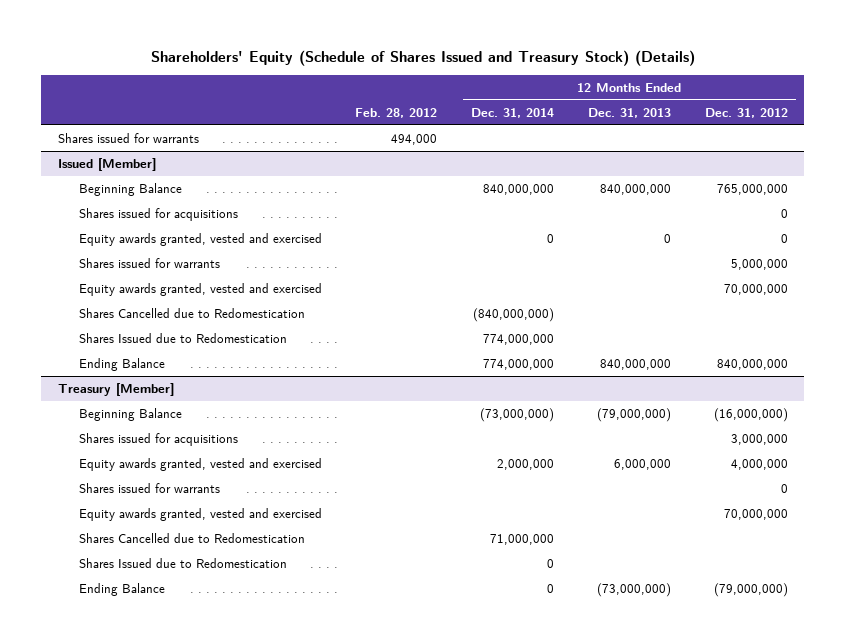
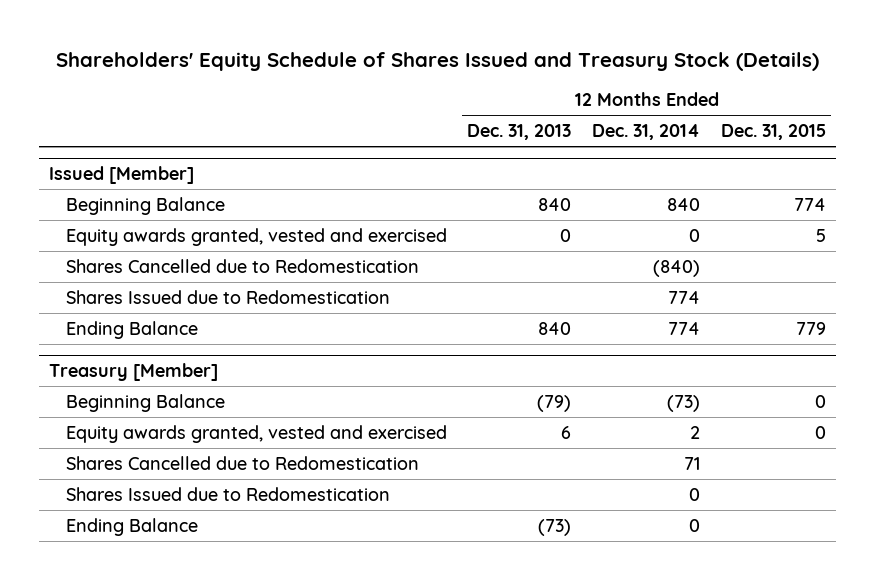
[150,49,695,66] Shareholders' Equity (Schedule of Shares Issued and Treasury Stock) (Details) -> [55,51,819,71] Shareholders' Equity Schedule of Shares Issued and Treasury Stock (Details)
[355,108,438,119] Feb. 28, 2012 -> none
[704,108,788,119] Dec. 31, 2012 -> none
none -> [720,124,826,141] Dec. 31, 2015
[58,133,200,144] Shares issued for warrants -> none
[78,208,238,222] Shares issued for acquisitions -> none
[483,184,555,196] 840,000,000 -> [667,197,701,211] 840
[599,184,671,196] 840,000,000 -> [538,197,572,211] 840
[78,258,220,269] Shares issued for warrants -> none
[78,283,322,297] Equity awards granted, vested and exercised -> none
[473,308,555,323] (840,000,000) -> [653,259,701,277] (840)
[483,334,555,346] 774,000,000 -> [668,290,701,304] 774
[483,359,555,371] 774,000,000 -> [668,321,701,335] 774
[599,359,671,371] 840,000,000 -> [538,321,572,335] 840
[78,433,238,447] Shares issued for acquisitions -> none
[78,483,220,494] Shares issued for warrants -> none
[78,508,322,522] Equity awards granted, vested and exercised -> none
[480,408,555,423] (73,000,000) -> [667,394,701,412] (73)
[596,408,671,423] (79,000,000) -> [537,394,572,412] (79)
[497,459,555,471] 2,000,000 -> [690,425,701,439] 2
[613,459,671,471] 6,000,000 -> [561,425,572,439] 6
[490,534,555,546] 71,000,000 -> [684,456,701,470] 71
[596,583,671,598] (73,000,000) -> [538,518,572,536] (73)

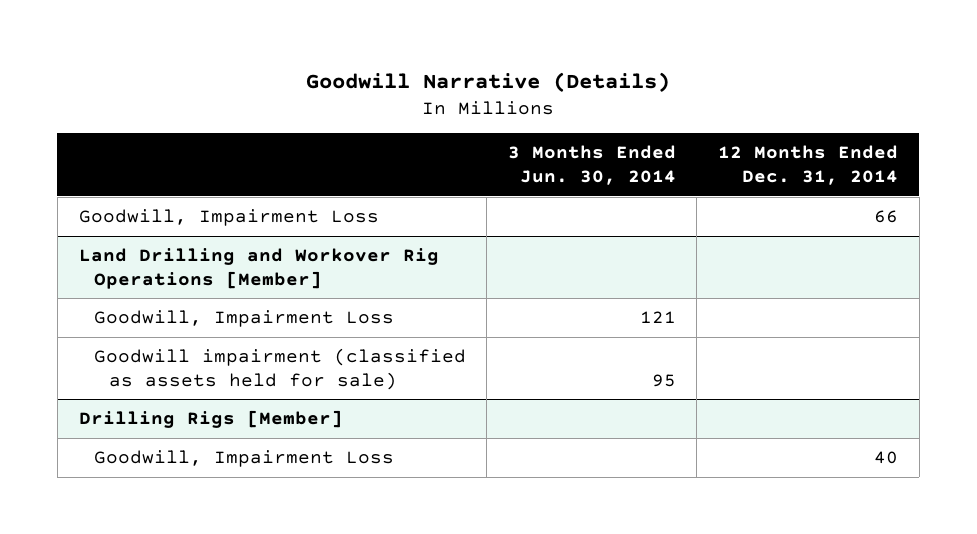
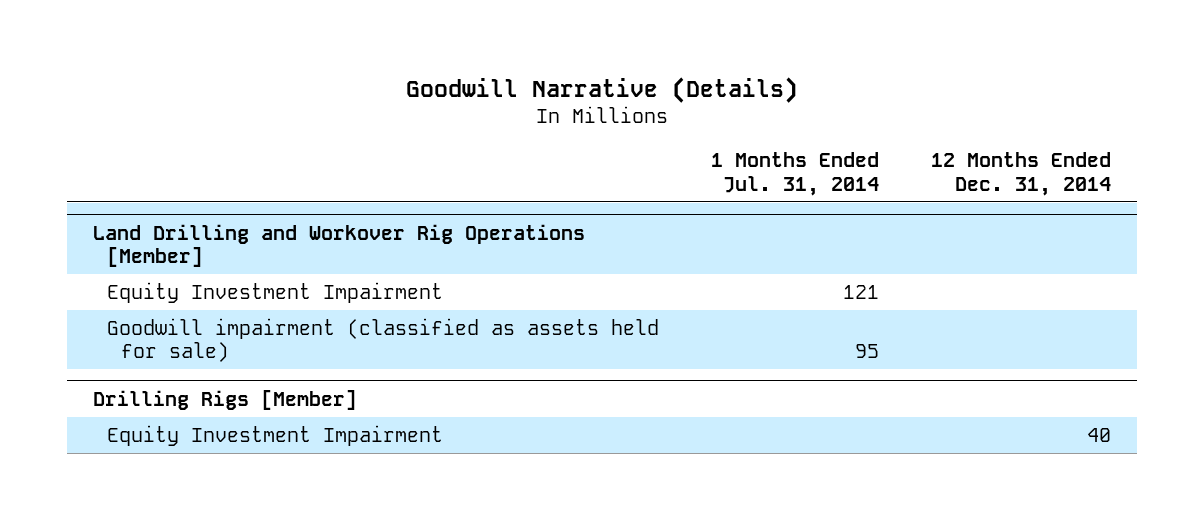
[507,145,676,186] 3 Months Ended Jun. 30, 2014 -> none
none -> [711,152,880,196] 1 Months Ended Jul. 31, 2014
[78,209,379,227] Goodwill, Impairment Loss -> none
[93,310,394,328] Goodwill, Impairment Loss -> [106,281,443,303] Equity Investment Impairment
[93,450,394,468] Goodwill, Impairment Loss -> [106,424,443,446] Equity Investment Impairment

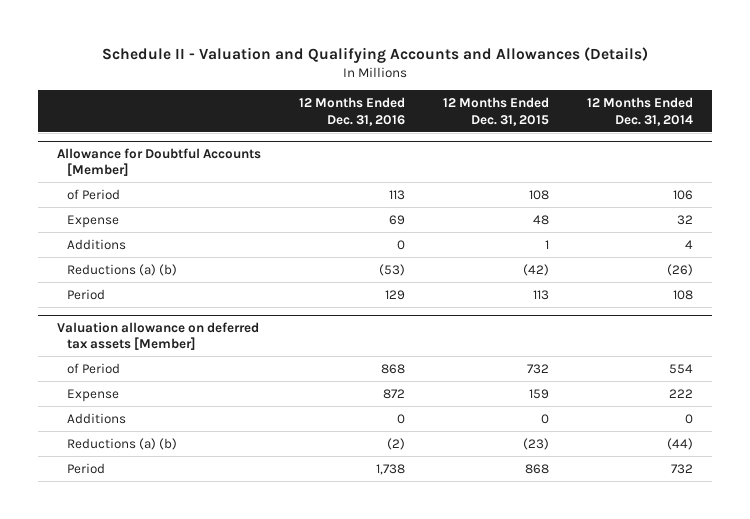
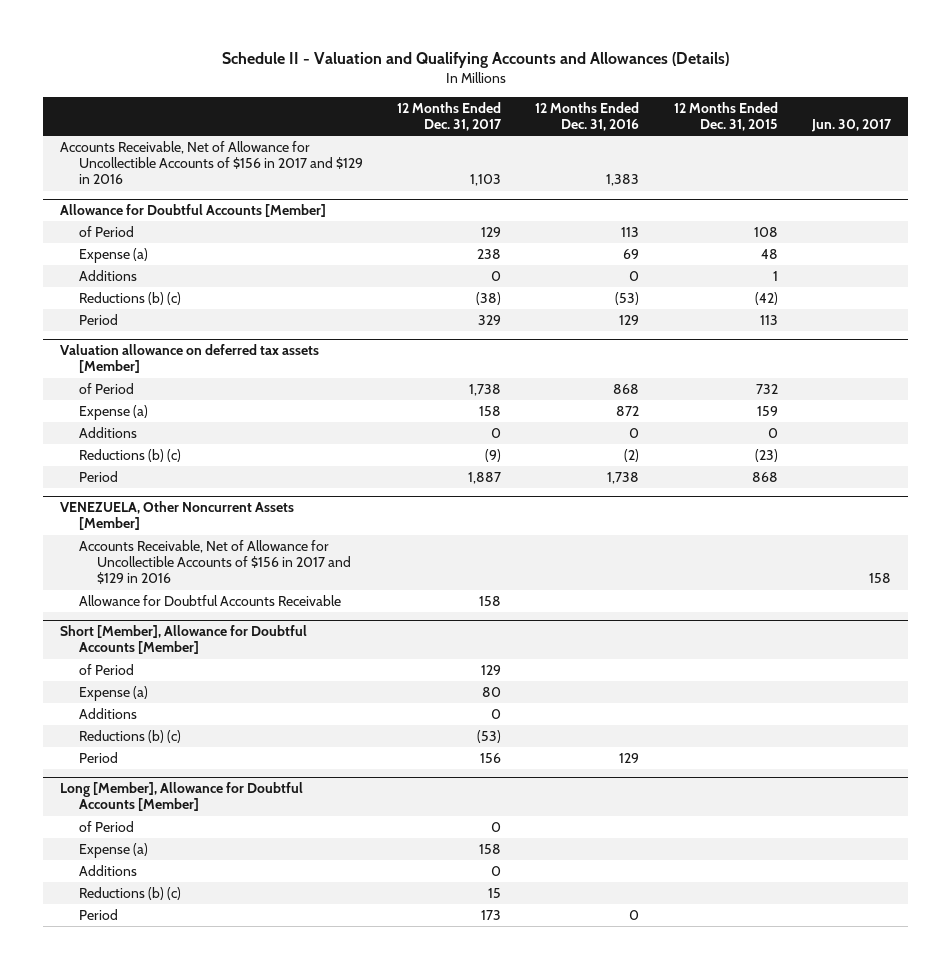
[587,97,694,126] 12 Months Ended Dec. 31, 2014 -> none
none -> [397,101,503,132] 12 Months Ended Dec. 31, 2017
none -> [811,119,893,133] Jun. 30, 2017
none -> [60,140,363,185] Accounts Receivable, Net of Allowance for Uncollectible Accounts of $156 in 2017 and $129 in 2016
[67,214,120,228] Expense -> [78,247,148,263] Expense (a)
[67,263,178,276] Reductions (a) (b) -> [78,291,181,305] Reductions (b) (c)
[67,388,120,402] Expense -> [78,404,148,420] Expense (a)
[67,437,178,450] Reductions (a) (b) -> [78,448,181,462] Reductions (b) (c)
none -> [60,501,295,531] VENEZUELA, Other Noncurrent Assets [Member]
none -> [78,539,352,585] Accounts Receivable, Net of Allowance for Uncollectible Accounts of $156 in 2017 and $129 in 2016
none -> [78,594,341,606] Allowance for Doubtful Accounts Receivable
none -> [60,625,308,655] Short [Member], Allowance for Doubtful Accounts [Member]
none -> [78,663,134,675] of Period
none -> [78,685,148,701] Expense (a)
none -> [78,707,137,719] Additions
none -> [78,729,181,743] Reductions (b) (c)
none -> [78,751,118,763] Period
none -> [60,782,304,812] Long [Member], Allowance for Doubtful Accounts [Member]
none -> [78,820,134,832] of Period
none -> [78,842,148,858] Expense (a)
none -> [78,864,137,876] Additions
none -> [78,886,181,900] Reductions (b) (c)
none -> [78,908,118,920] Period

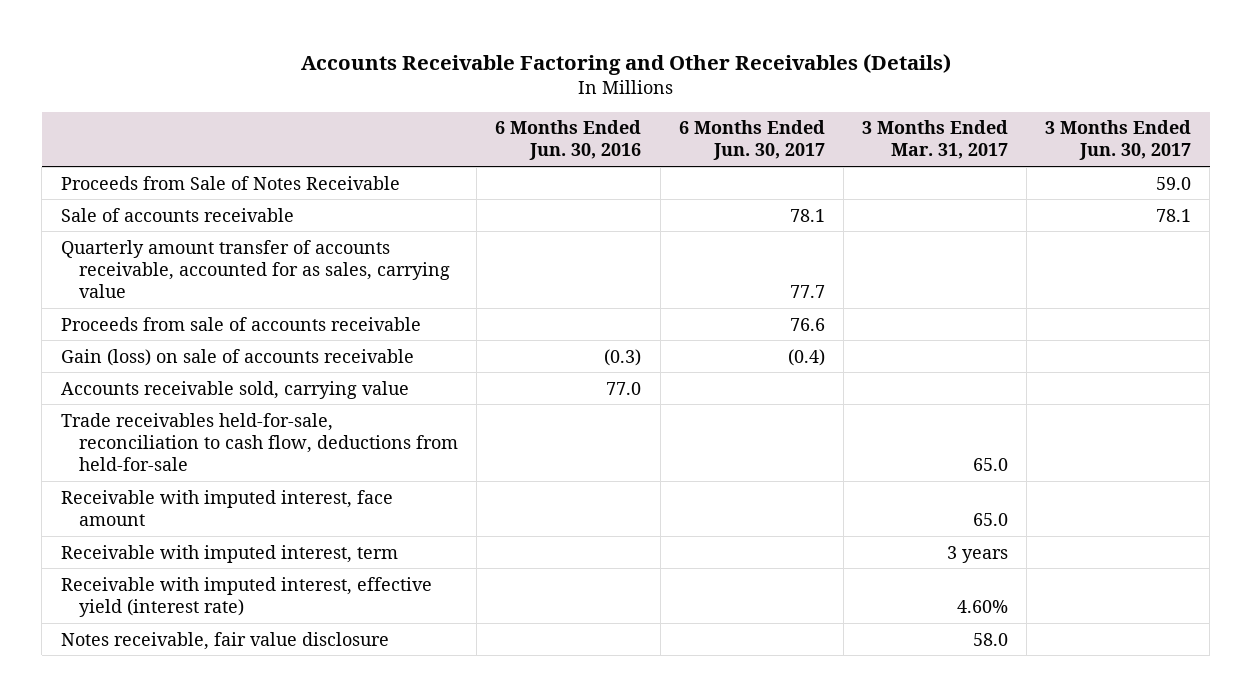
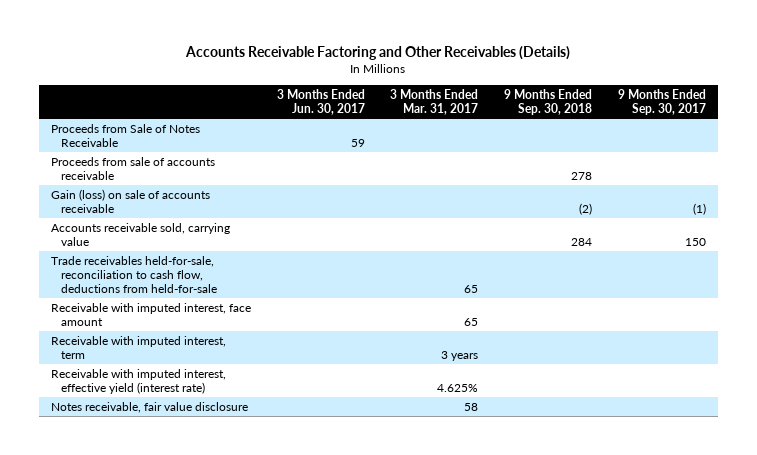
[495,120,642,161] 6 Months Ended Jun. 30, 2016 -> none
[678,120,825,161] 6 Months Ended Jun. 30, 2017 -> none
none -> [504,89,593,115] 9 Months Ended Sep. 30, 2018
none -> [617,89,706,115] 9 Months Ended Sep. 30, 2017
[60,207,294,222] Sale of accounts receivable -> none
[60,239,451,298] Quarterly amount transfer of accounts receivable, accounted for as sales, carrying value -> none
[1156,176,1192,190] 59.0 -> [350,138,365,147] 59
[972,457,1008,471] 65.0 -> [464,284,479,293] 65
[972,512,1008,526] 65.0 -> [464,317,479,326] 65
[956,599,1008,613] 4.60% -> [437,383,479,392] 4.625%
[972,632,1008,646] 58.0 -> [464,403,479,412] 58

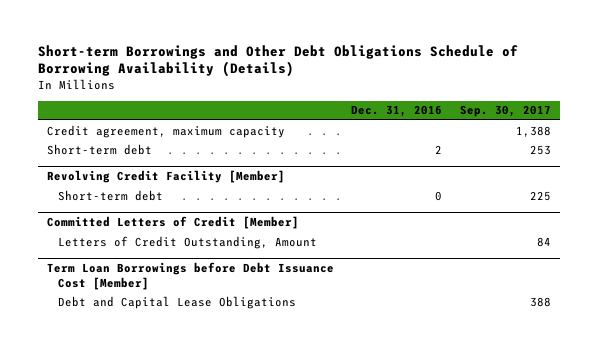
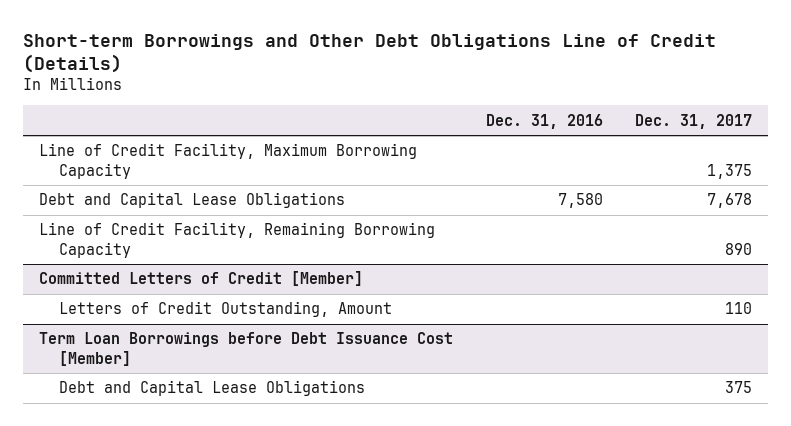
[37,44,518,78] Short-term Borrowings and Other Debt Obligations Schedule of Borrowing Availability (Details) -> [23,33,717,74] Short-term Borrowings and Other Debt Obligations Line of Credit (Details)
[460,105,552,118] Sep. 30, 2017 -> none
none -> [634,113,752,129] Dec. 31, 2017
[46,143,152,155] Short-term debt -> none
[46,170,285,184] Revolving Credit Facility [Member] -> none
[57,189,163,201] Short-term debt -> none
[46,124,285,138] Credit agreement, maximum capacity -> [39,143,418,179] Line of Credit Facility, Maximum Borrowing Capacity
none -> [39,192,346,209] Debt and Capital Lease Obligations
none -> [39,222,436,258] Line of Credit Facility, Remaining Borrowing Capacity

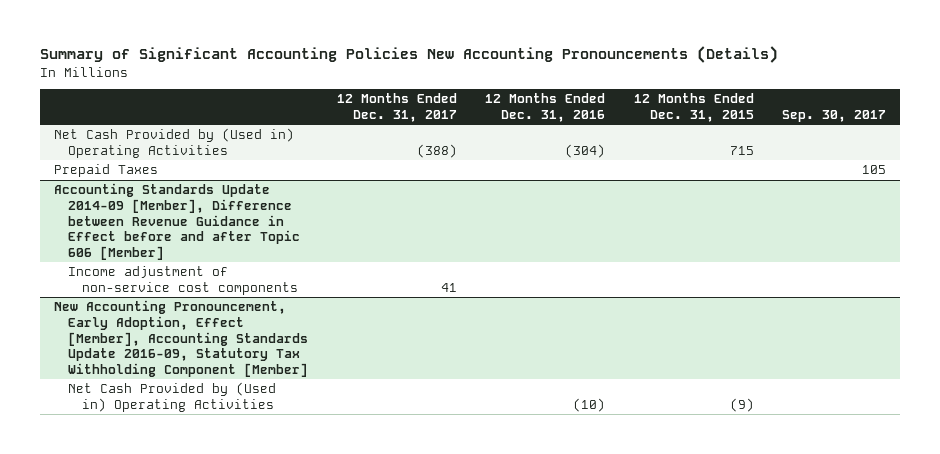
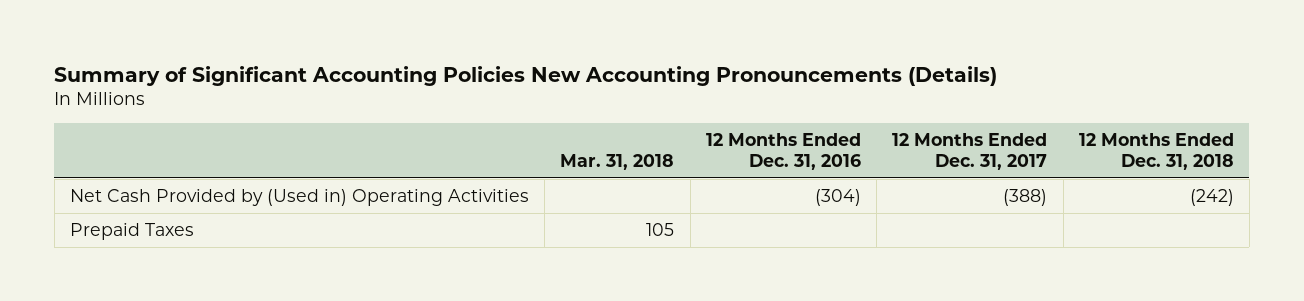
[633,93,754,123] 12 Months Ended Dec. 31, 2015 -> none
[782,110,887,123] Sep. 30, 2017 -> none
none -> [560,153,675,170] Mar. 31, 2018
none -> [1078,133,1234,170] 12 Months Ended Dec. 31, 2018
[53,183,301,261] Accounting Standards Update 2014-09 [Member], Difference between Revenue Guidance in Effect before and after Topic 606 [Member] -> none
[68,266,299,295] Income adjustment of non-service cost components -> none
[53,300,309,378] New Accounting Pronouncement, Early Adoption, Effect [Member], Accounting Standards Update 2016-09, Statutory Tax Withholding Component [Member] -> none
[68,382,277,412] Net Cash Provided by (Used in) Operating Activities -> none

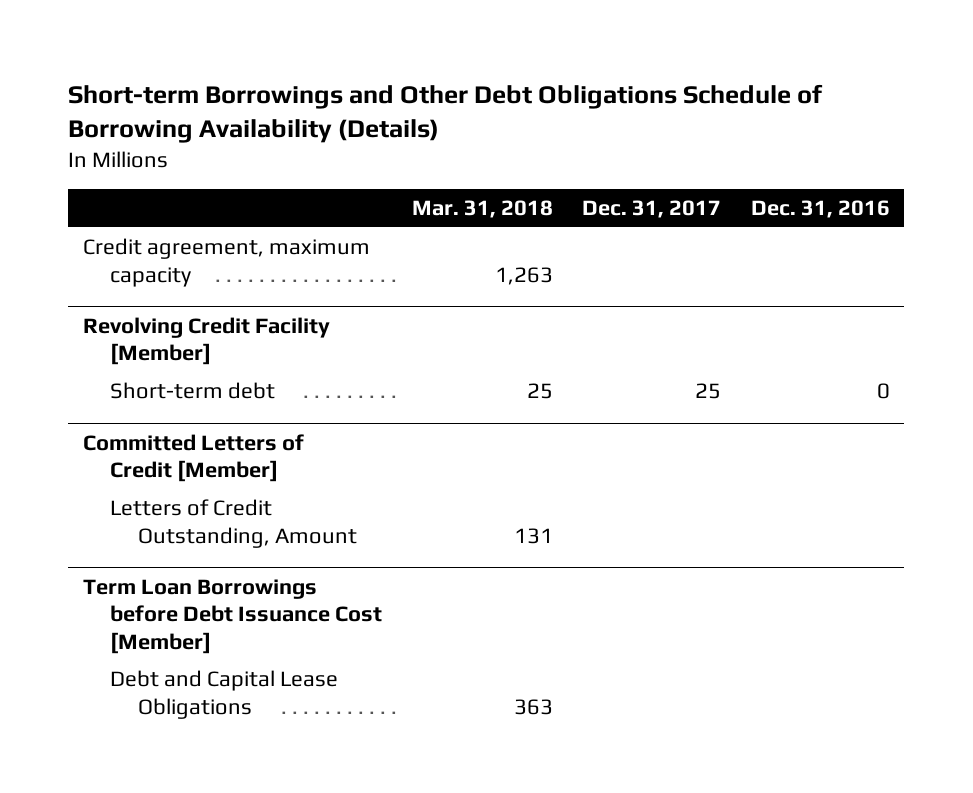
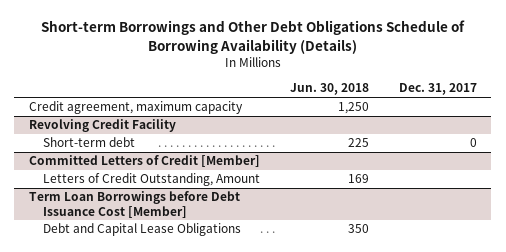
[411,200,553,219] Mar. 31, 2018 -> none
[750,200,890,219] Dec. 31, 2016 -> none
none -> [289,83,369,96] Jun. 30, 2018
[82,316,330,366] Revolving Credit Facility [Member] -> [28,119,176,133] Revolving Credit Facility
[695,383,722,400] 25 -> [469,138,477,148] 0

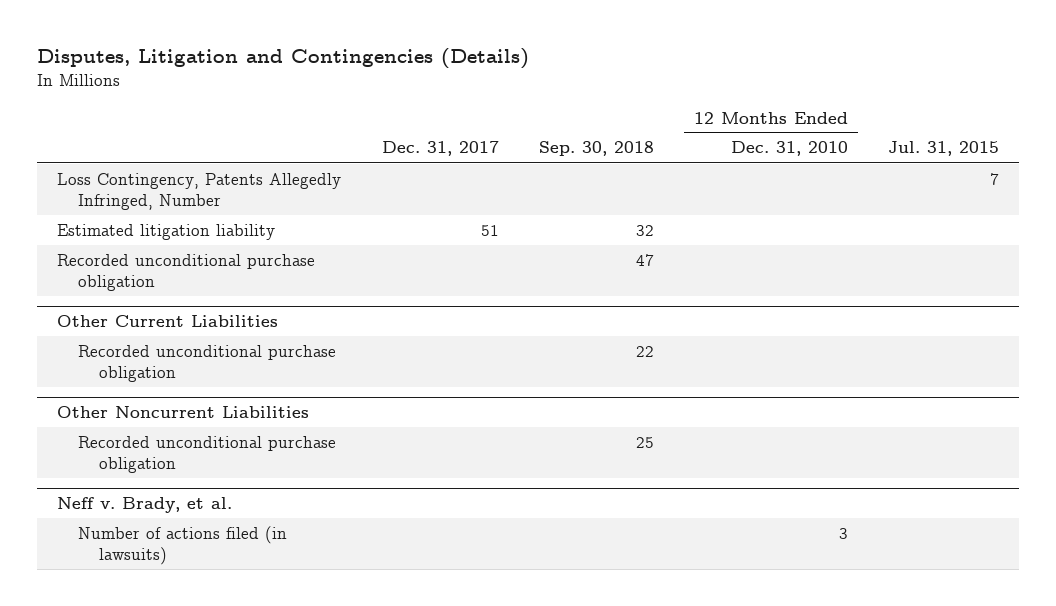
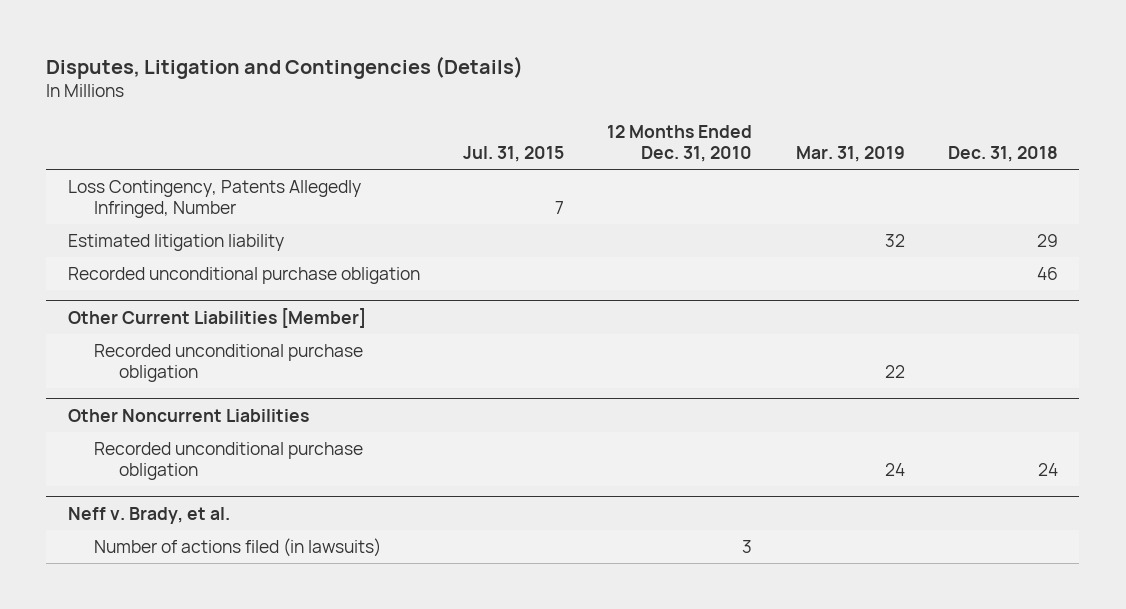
[381,141,499,157] Dec. 31, 2017 -> none
[538,141,654,157] Sep. 30, 2018 -> none
none -> [795,146,905,163] Mar. 31, 2019
none -> [947,146,1058,163] Dec. 31, 2018
[57,315,279,328] Other Current Liabilities -> [67,307,366,328] Other Current Liabilities [Member]

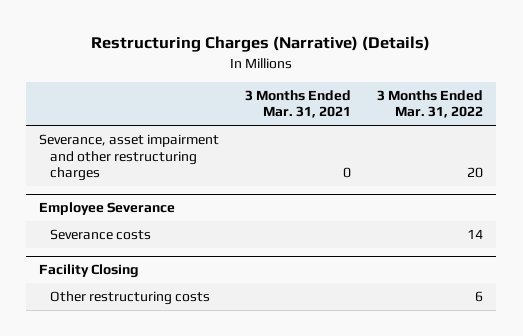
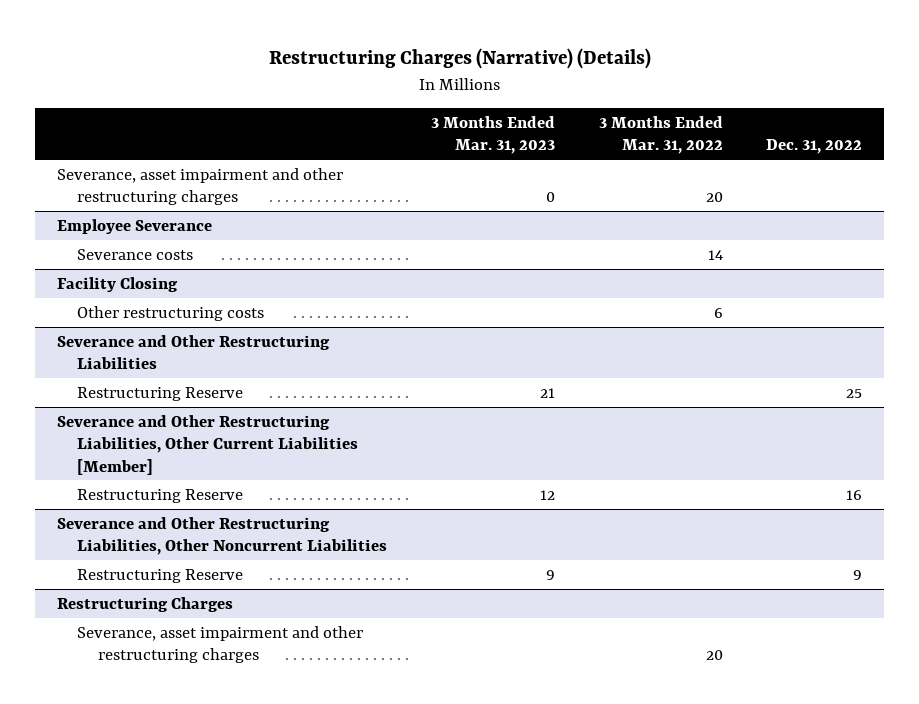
[245,89,352,119] 3 Months Ended Mar. 31, 2021 -> none
none -> [430,115,555,155] 3 Months Ended Mar. 31, 2023
none -> [766,139,863,155] Dec. 31, 2022
none -> [56,334,330,370] Severance and Other Restructuring Liabilities
none -> [77,386,244,401] Restructuring Reserve
none -> [56,414,359,475] Severance and Other Restructuring Liabilities, Other Current Liabilities [Member]
none -> [77,488,244,503] Restructuring Reserve
none -> [56,516,388,556] Severance and Other Restructuring Liabilities, Other Noncurrent Liabilities
none -> [77,568,244,583] Restructuring Reserve
none -> [56,596,233,612] Restructuring Charges
none -> [77,625,364,664] Severance, asset impairment and other restructuring charges

